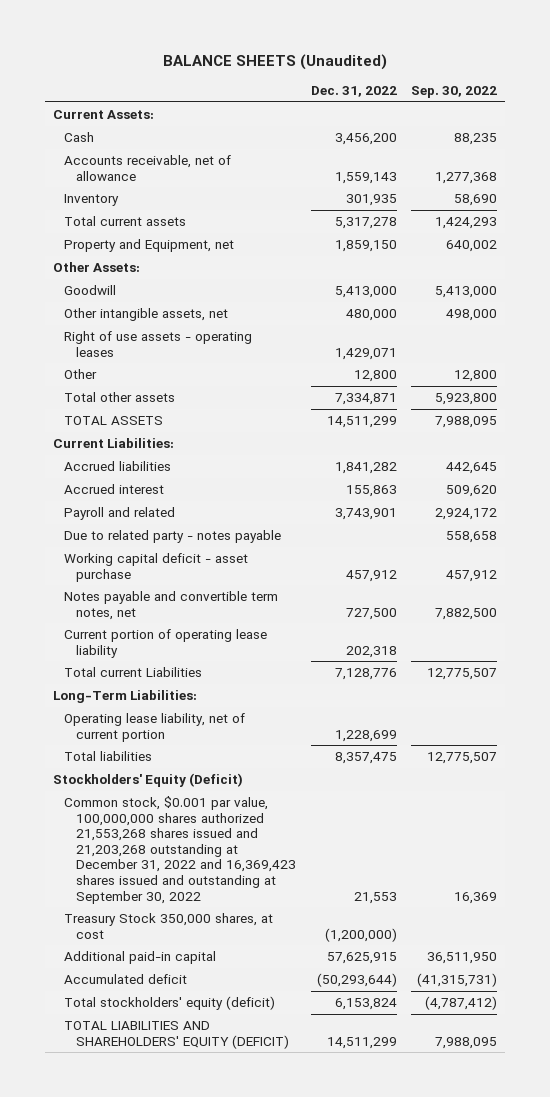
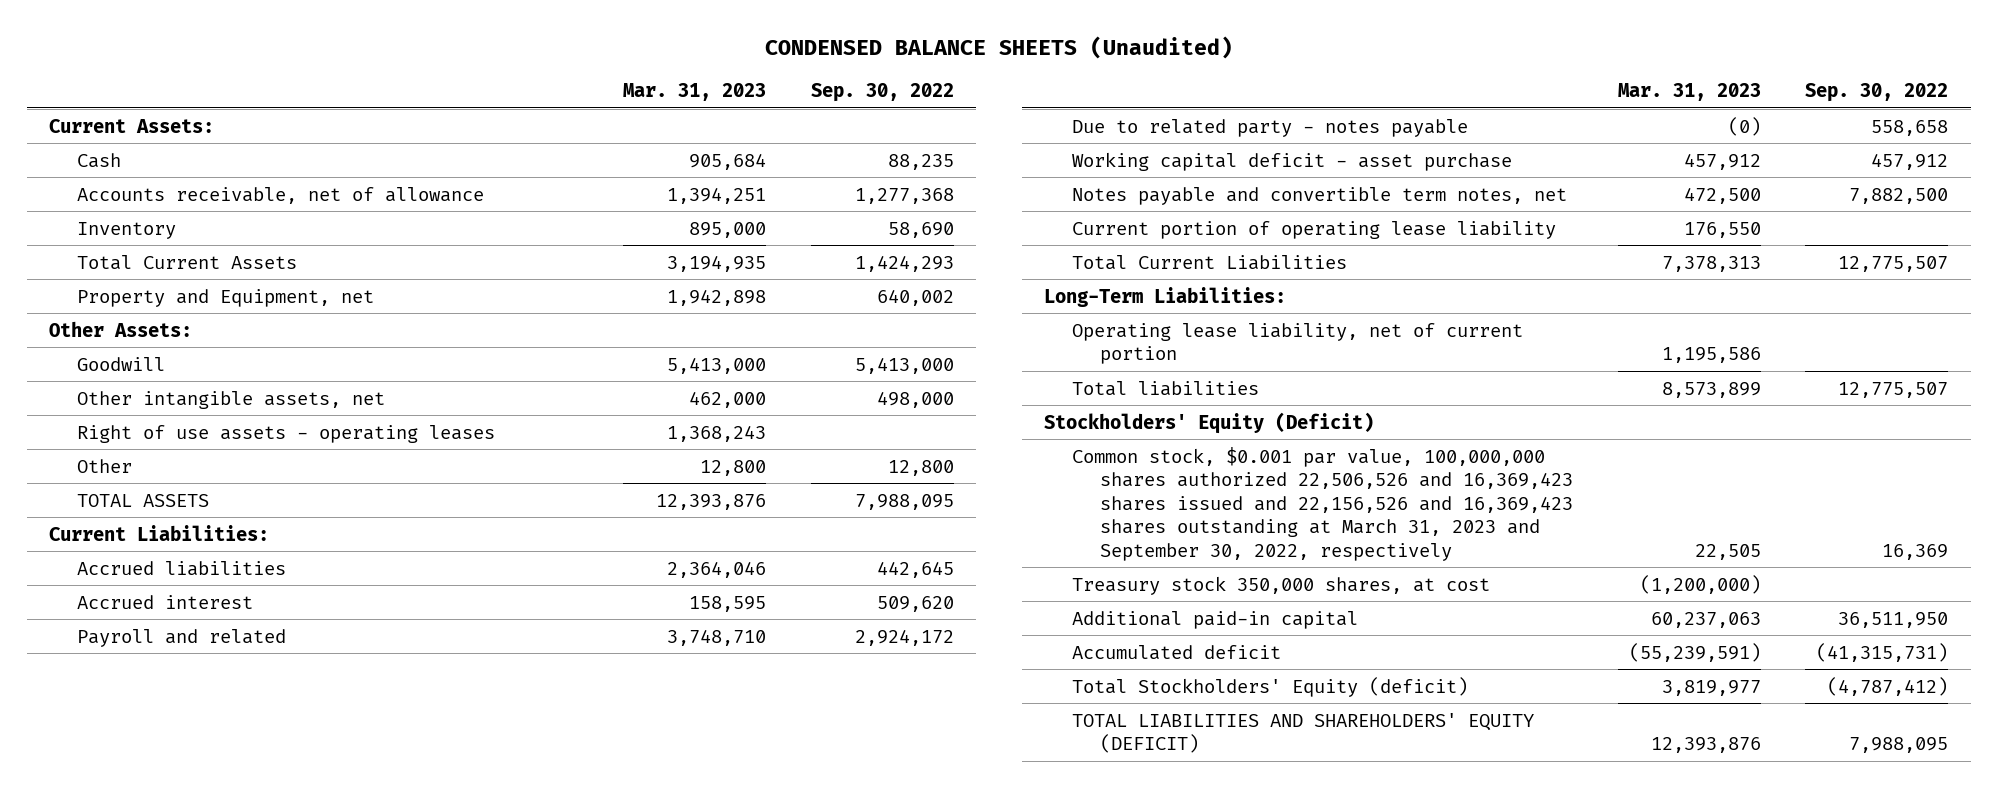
[163,53,388,70] BALANCE SHEETS (Unaudited) -> [764,36,1233,60] CONDENSED BALANCE SHEETS (Unaudited)
[310,86,397,98] Dec. 31, 2022 -> none
none -> [622,83,766,102] Mar. 31, 2023
[64,216,187,227] Total current assets -> [77,254,298,270] Total Current Assets
[64,392,176,403] Total other assets -> none
[64,667,203,678] Total current Liabilities -> [1071,254,1347,270] Total Current Liabilities
[64,796,297,904] Common stock, $0.001 par value, 100,000,000 shares authorized 21,553,268 shares issued and 21,203,268 outstanding at December 31, 2022 and 16,369,423 shares issued and outstanding at September 30, 2022 -> [1071,446,1573,561] Common stock, $0.001 par value, 100,000,000 shares authorized 22,506,526 and 16,369,423 shares issued and 22,156,526 and 16,369,423 shares outstanding at March 31, 2023 and September 30, 2022, respectively
[64,913,274,939] Treasury Stock 350,000 shares, at cost -> [1071,575,1490,595] Treasury stock 350,000 shares, at cost
[64,996,276,1011] Total stockholders' equity (deficit) -> [1071,676,1468,697] Total Stockholders' Equity (deficit)

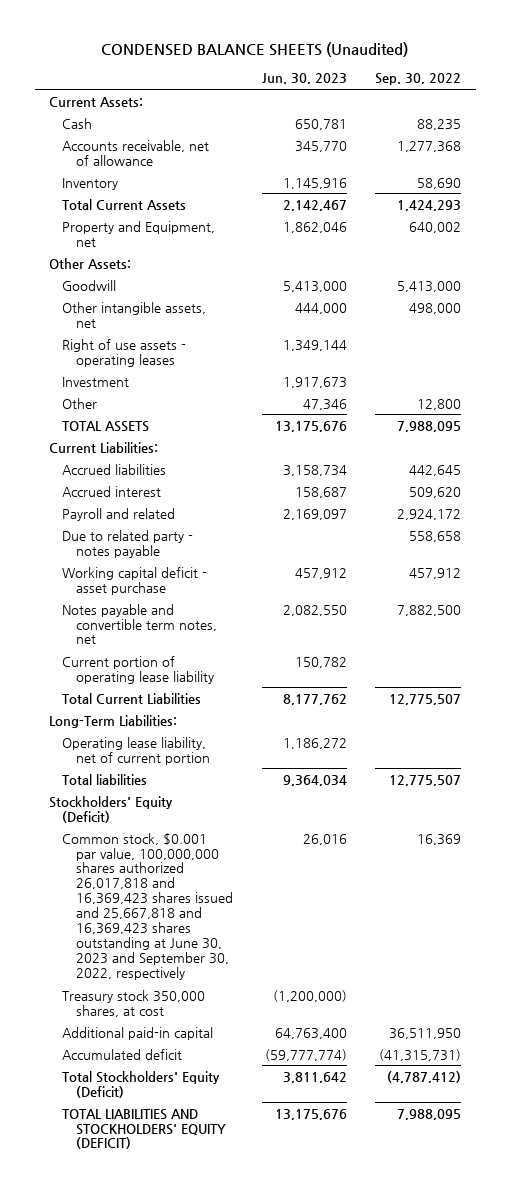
[622,83,766,102] Mar. 31, 2023 -> none
none -> [261,73,347,85] Jun. 30, 2023
none -> [62,376,130,387] Investment
[1071,446,1573,561] Common stock, $0.001 par value, 100,000,000 shares authorized 22,506,526 and 16,369,423 shares issued and 22,156,526 and 16,369,423 shares outstanding at March 31, 2023 and September 30, 2022, respectively -> [62,832,233,981] Common stock, $0.001 par value, 100,000,000 shares authorized 26,017,818 and 16,369,423 shares issued and 25,667,818 and 16,369,423 shares outstanding at June 30, 2023 and September 30, 2022, respectively
[1071,676,1468,697] Total Stockholders' Equity (deficit) -> [62,1070,221,1098] Total Stockholders' Equity (Deficit)
[1071,712,1534,754] TOTAL LIABILITIES AND SHAREHOLDERS' EQUITY (DEFICIT) -> [62,1108,226,1150] TOTAL LIABILITIES AND STOCKHOLDERS' EQUITY (DEFICIT)

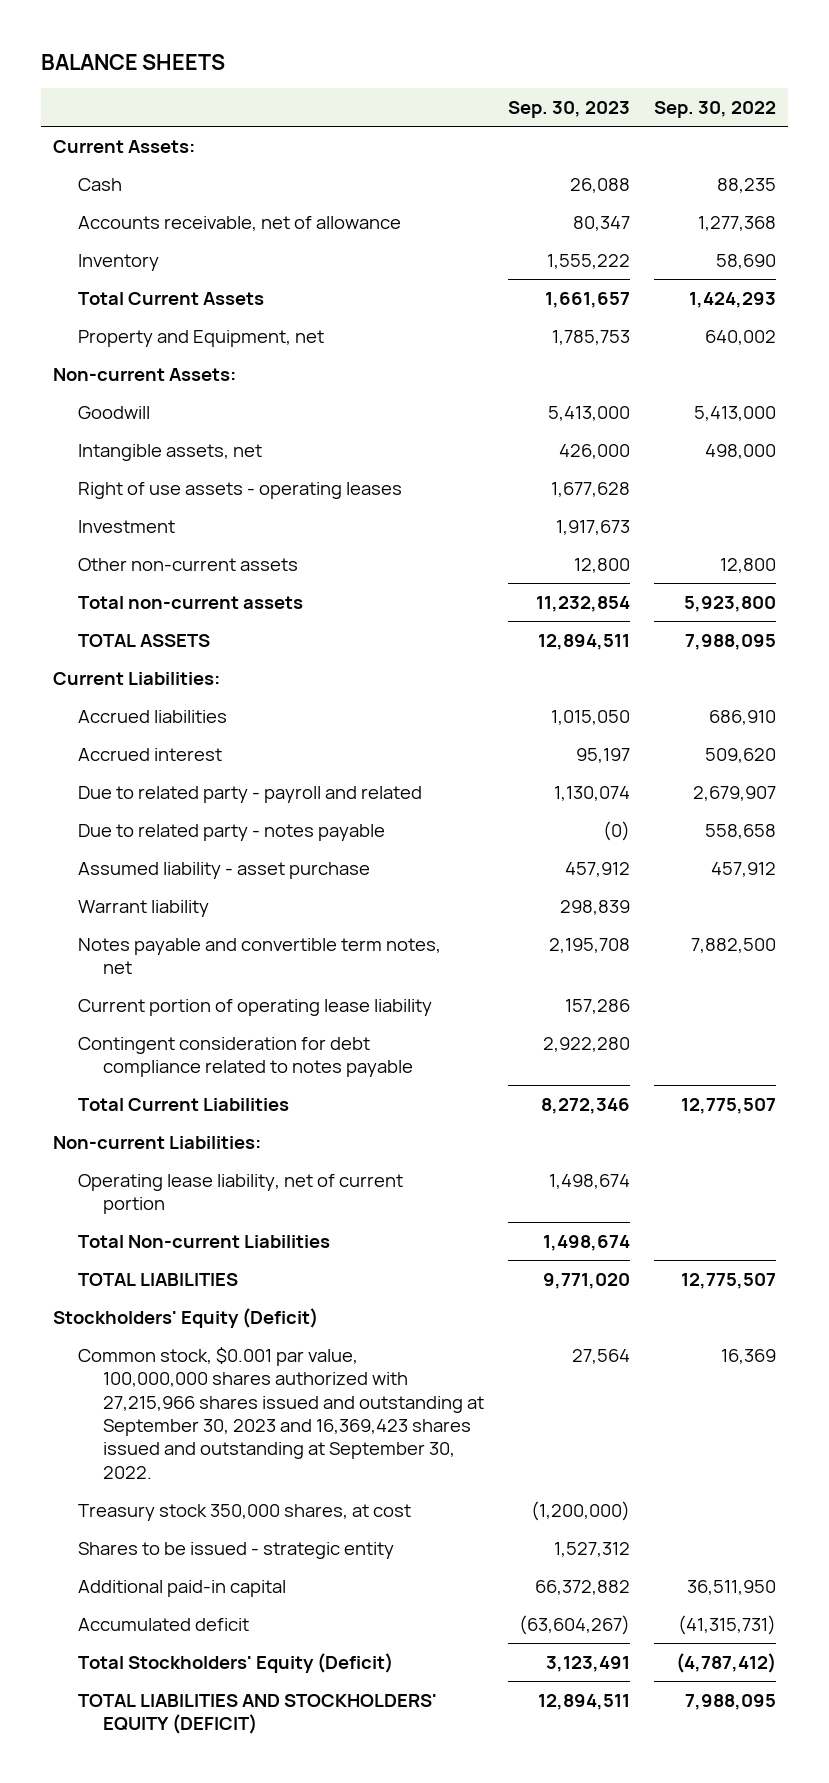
[101,42,409,58] CONDENSED BALANCE SHEETS (Unaudited) -> [40,53,225,70] BALANCE SHEETS
[261,73,347,85] Jun. 30, 2023 -> none
none -> [507,100,630,118] Sep. 30, 2023
[49,257,132,269] Other Assets: -> none
none -> [52,367,236,381] Non-current Assets:
[62,301,207,328] Other intangible assets, net -> [77,443,262,461] Intangible assets, net
[62,397,98,409] Other -> [77,557,298,571] Other non-current assets
none -> [77,595,303,609] Total non-current assets
[409,464,462,476] 442,645 -> [708,709,776,725] 686,910
[62,507,176,521] Payroll and related -> [77,785,422,803] Due to related party - payroll and related
[397,508,462,520] 2,924,172 -> [692,785,776,801] 2,679,907
[62,566,208,595] Working capital deficit - asset purchase -> [77,861,370,879] Assumed liability - asset purchase
none -> [77,899,209,917] Warrant liability
none -> [77,1036,413,1078] Contingent consideration for debt compliance related to notes payable
[49,714,178,728] Long-Term Liabilities: -> [52,1135,261,1149] Non-current Liabilities:
none -> [77,1234,330,1248] Total Non-current Liabilities
[62,773,148,785] Total liabilities -> [77,1272,238,1286] TOTAL LIABILITIES
[62,832,233,981] Common stock, $0.001 par value, 100,000,000 shares authorized 26,017,818 and 16,369,423 shares issued and 25,667,818 and 16,369,423 shares outstanding at June 30, 2023 and September 30, 2022, respectively -> [77,1346,484,1479] Common stock, $0.001 par value, 100,000,000 shares authorized with 27,215,966 shares issued and outstanding at September 30, 2023 and 16,369,423 shares issued and outstanding at September 30, 2022.
none -> [77,1541,394,1559] Shares to be issued - strategic entity

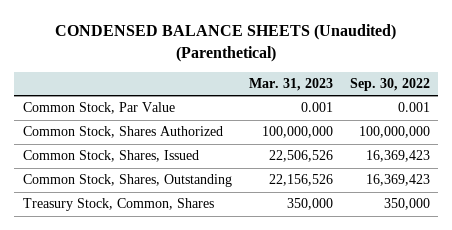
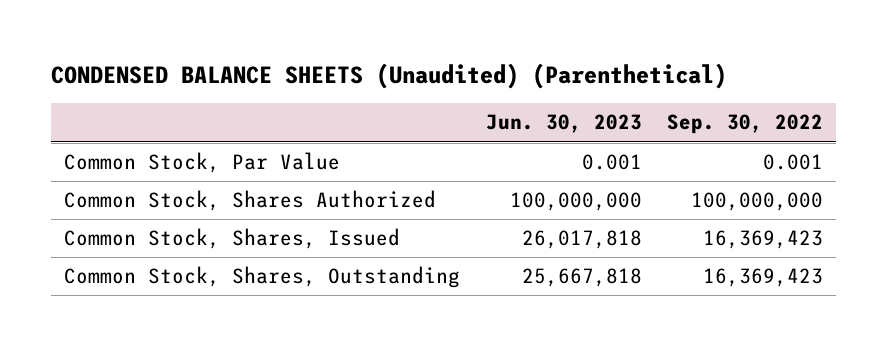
[248,77,333,91] Mar. 31, 2023 -> none
none -> [485,114,642,134] Jun. 30, 2023
[22,198,214,212] Treasury Stock, Common, Shares -> none

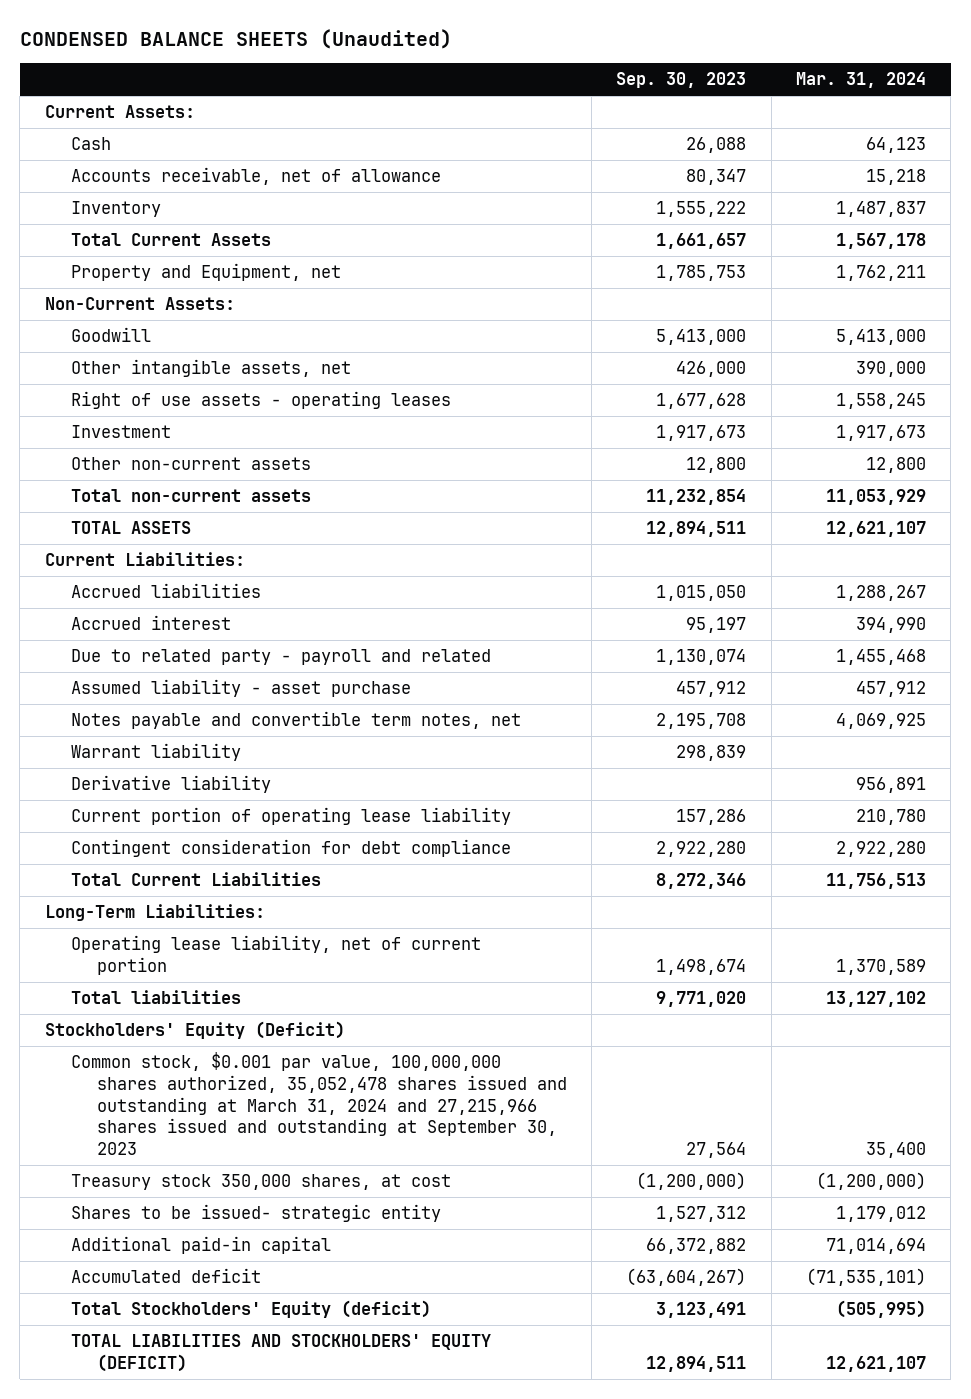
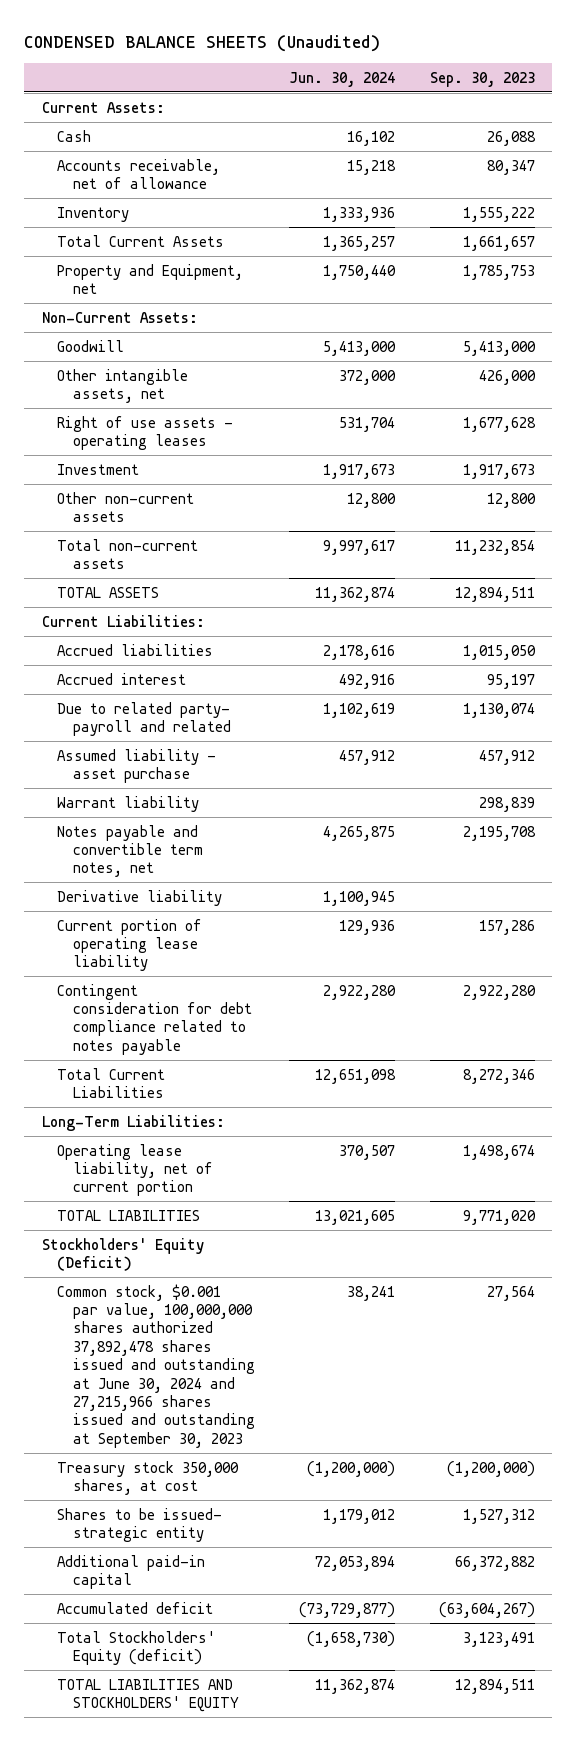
[796,72,927,89] Mar. 31, 2024 -> none
none -> [289,71,396,87] Jun. 30, 2024
[70,649,491,666] Due to related party - payroll and related -> [57,701,231,736] Due to related party- payroll and related
[70,711,521,730] Notes payable and convertible term notes, net -> [57,824,203,878] Notes payable and convertible term notes, net
[70,839,511,858] Contingent consideration for debt compliance -> [57,983,252,1055] Contingent consideration for debt compliance related to notes payable
[70,990,241,1005] Total liabilities -> [57,1209,201,1221] TOTAL LIABILITIES
[70,1052,567,1155] Common stock, $0.001 par value, 100,000,000 shares authorized, 35,052,478 shares issued and outstanding at March 31, 2024 and 27,215,966 shares issued and outstanding at September 30, 2023 -> [57,1283,255,1448] Common stock, $0.001 par value, 100,000,000 shares authorized 37,892,478 shares issued and outstanding at June 30, 2024 and 27,215,966 shares issued and outstanding at September 30, 2023
[70,1334,491,1372] TOTAL LIABILITIES AND STOCKHOLDERS' EQUITY (DEFICIT) -> [57,1678,239,1712] TOTAL LIABILITIES AND STOCKHOLDERS' EQUITY

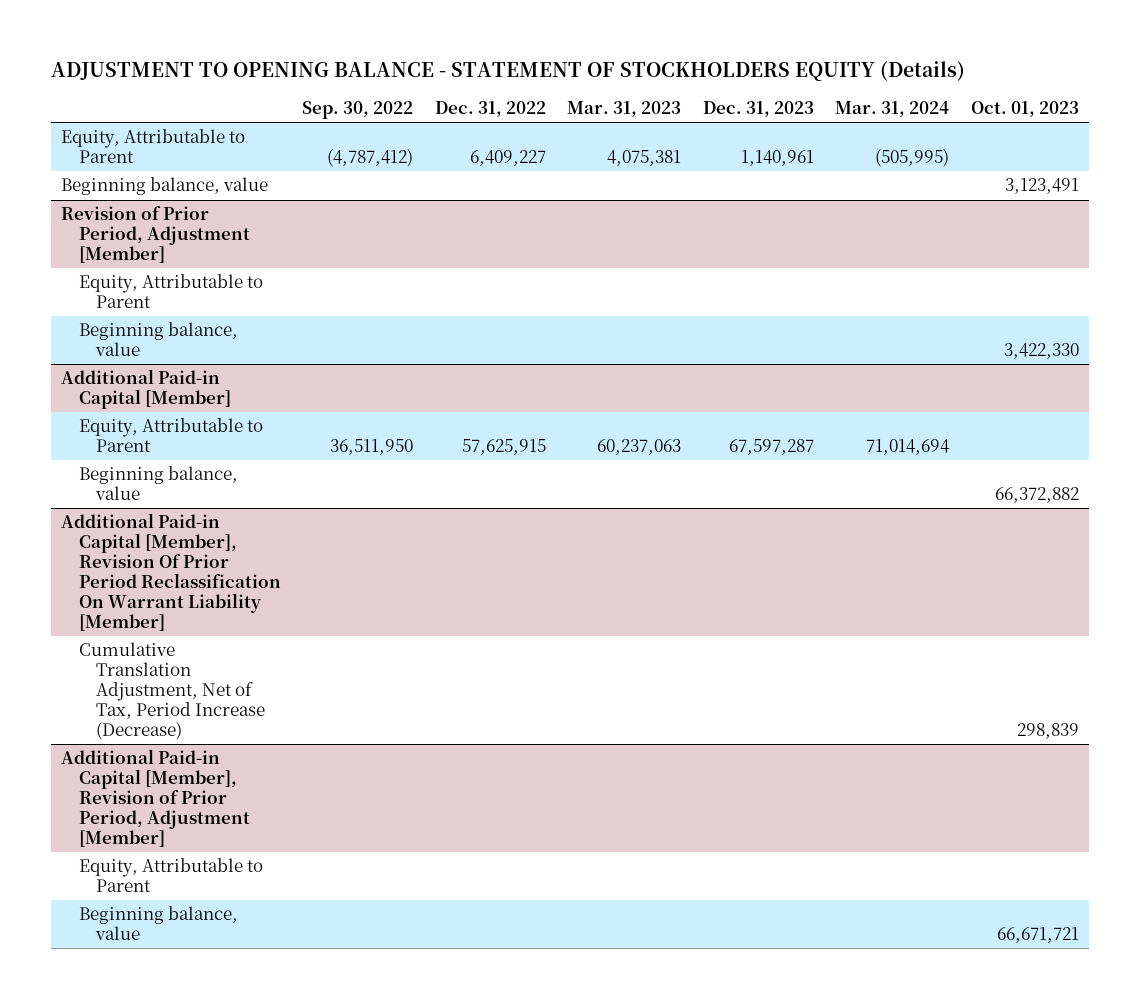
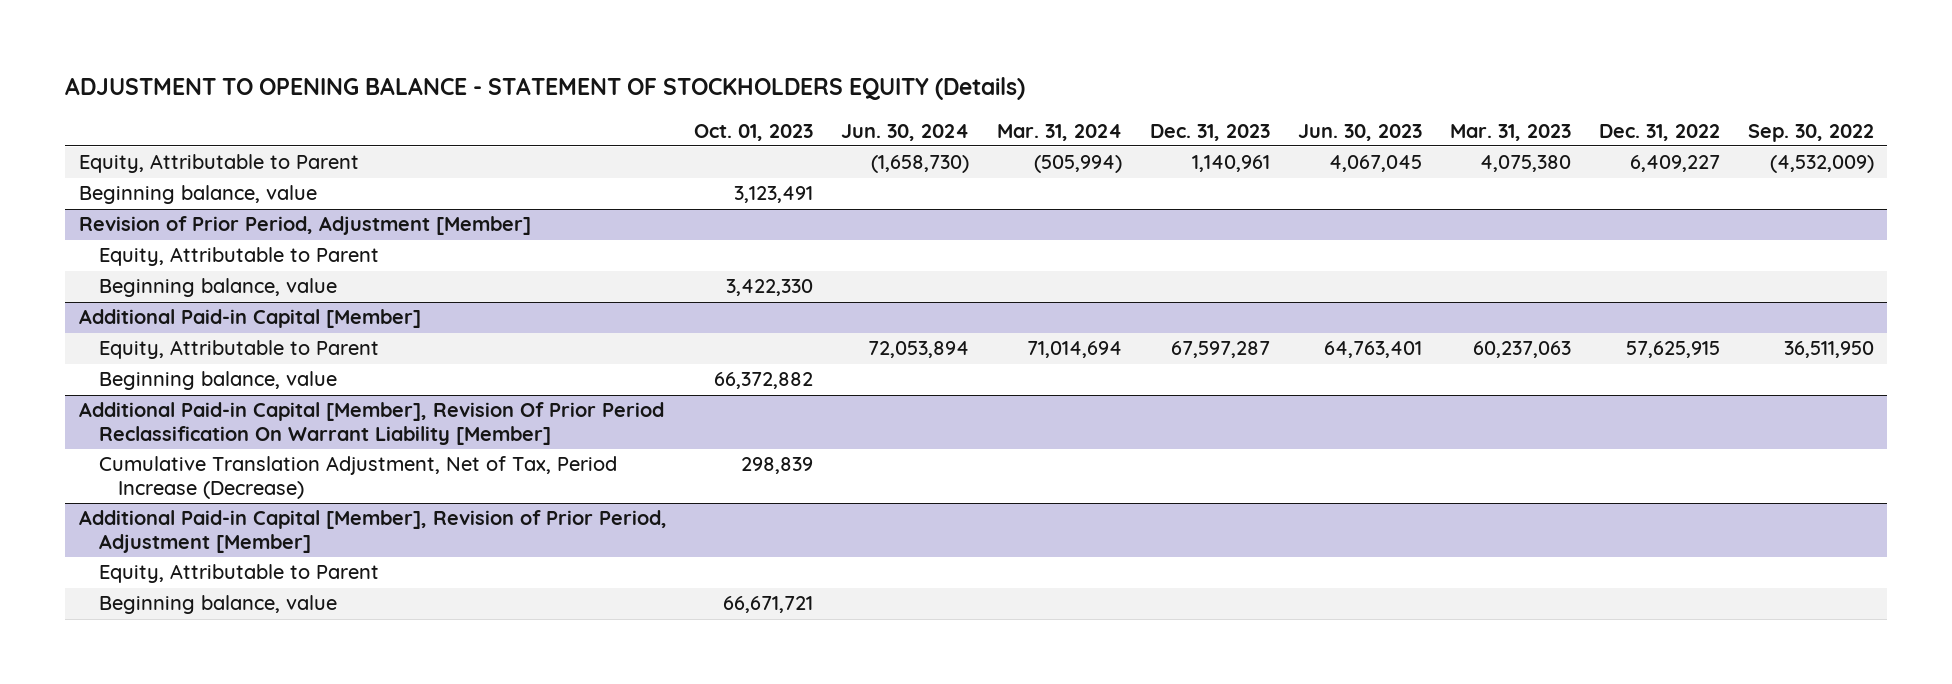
none -> [841,123,970,141] Jun. 30, 2024
none -> [1297,123,1422,141] Jun. 30, 2023
[327,149,414,168] (4,787,412) -> [1769,155,1874,174] (4,532,009)
[607,150,682,167] 4,075,381 -> [1479,155,1571,173] 4,075,380
[875,149,950,168] (505,995) -> [1034,155,1123,174] (505,994)

